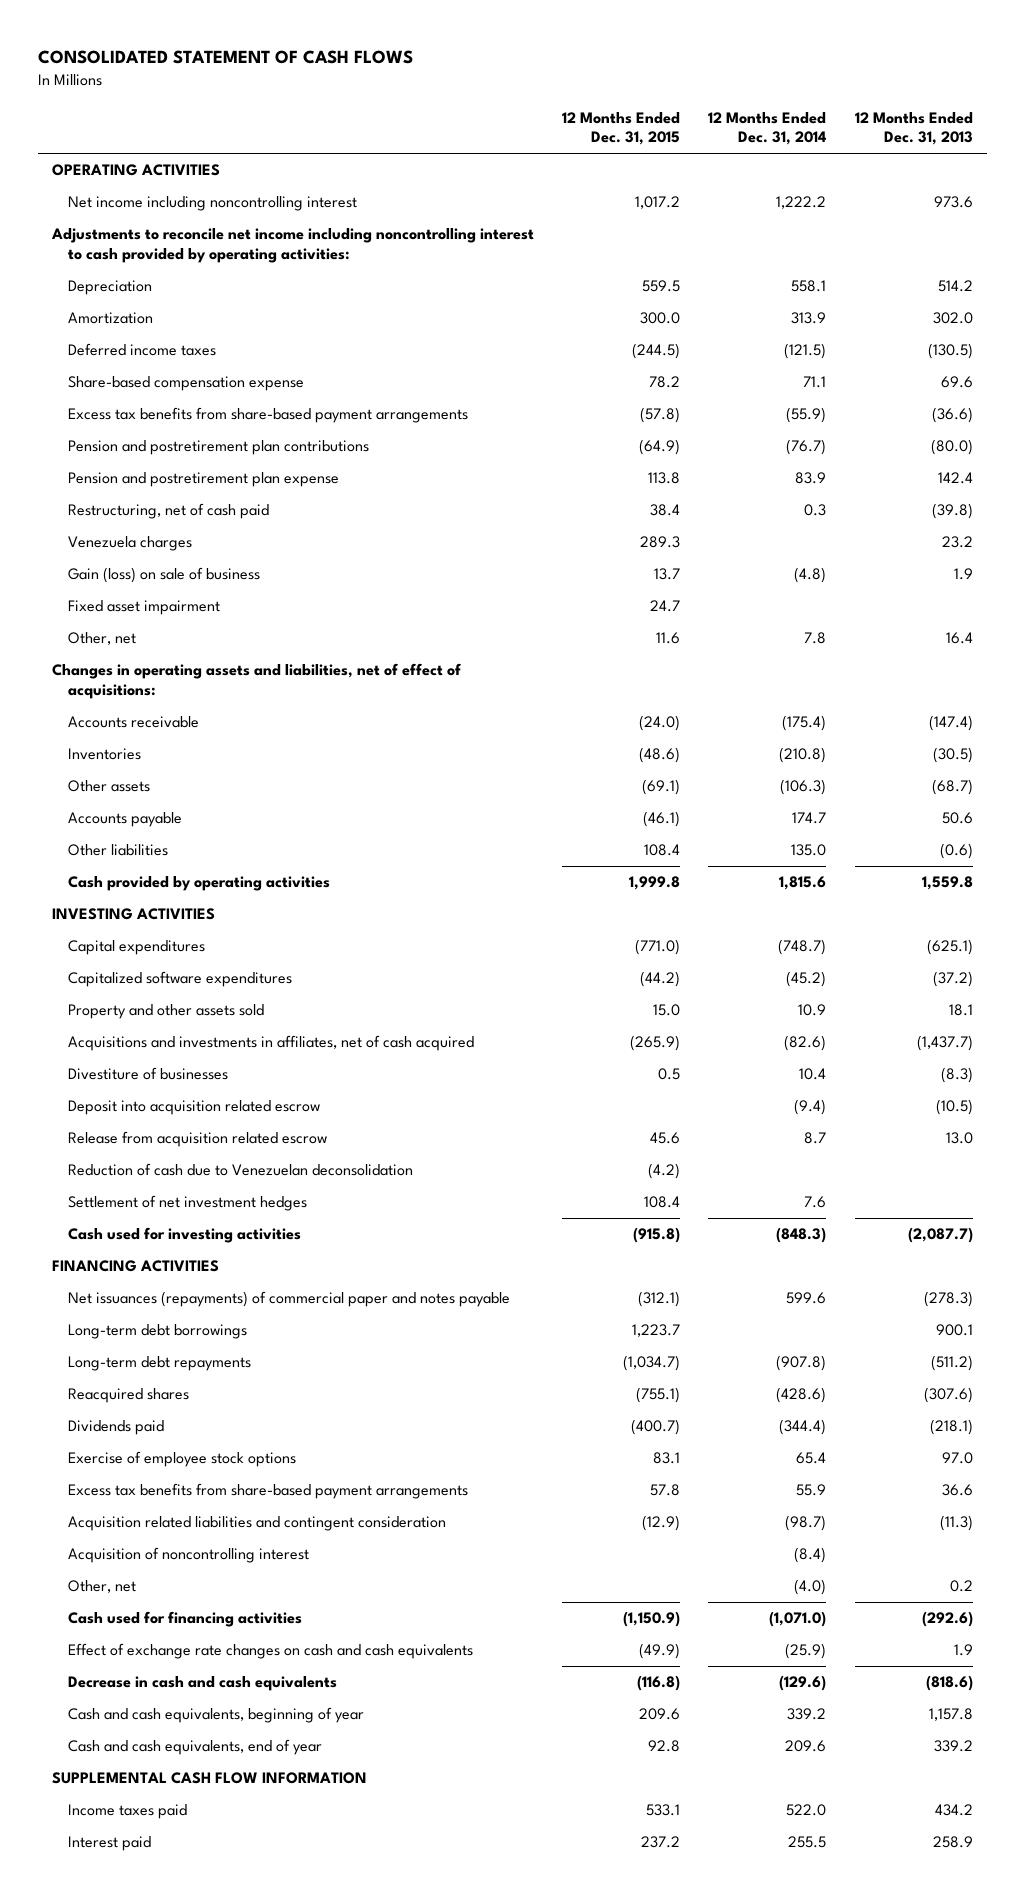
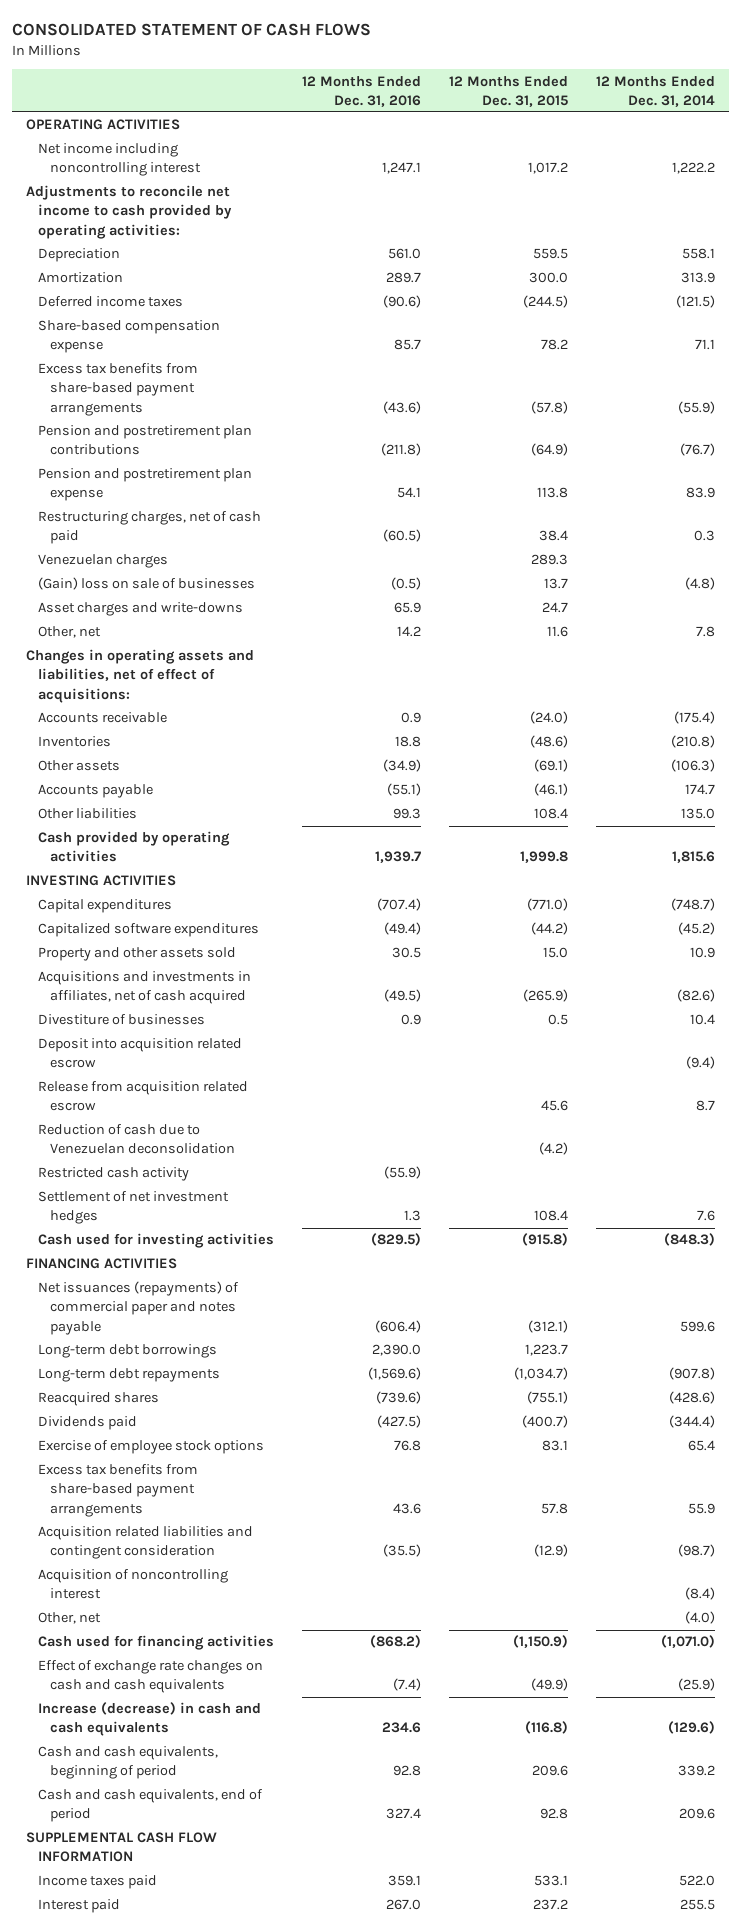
[854,111,973,146] 12 Months Ended Dec. 31, 2013 -> none
none -> [302,75,422,107] 12 Months Ended Dec. 31, 2016
[51,228,535,264] Adjustments to reconcile net income including noncontrolling interest to cash provided by operating activities: -> [25,185,233,239] Adjustments to reconcile net income to cash provided by operating activities:
[67,503,269,520] Restructuring, net of cash paid -> [38,511,262,545] Restructuring charges, net of cash paid
[67,536,192,552] Venezuela charges -> [38,554,169,569] Venezuelan charges
[67,567,260,584] Gain (loss) on sale of business -> [38,577,256,591] (Gain) loss on sale of businesses
[67,600,220,616] Fixed asset impairment -> [38,602,244,617] Asset charges and write-downs
none -> [38,1167,190,1182] Restricted cash activity
[67,1676,337,1692] Decrease in cash and cash equivalents -> [38,1702,262,1737] Increase (decrease) in cash and cash equivalents
[67,1707,364,1724] Cash and cash equivalents, beginning of year -> [38,1746,219,1780] Cash and cash equivalents, beginning of period
[67,1739,322,1756] Cash and cash equivalents, end of year -> [38,1789,264,1823] Cash and cash equivalents, end of period

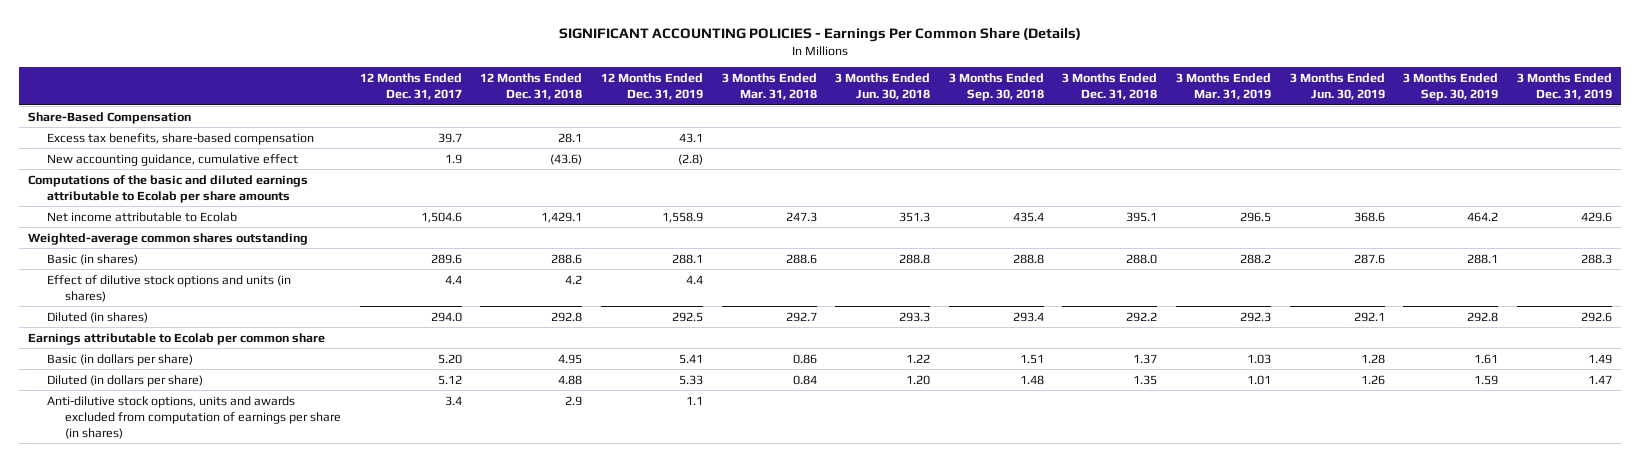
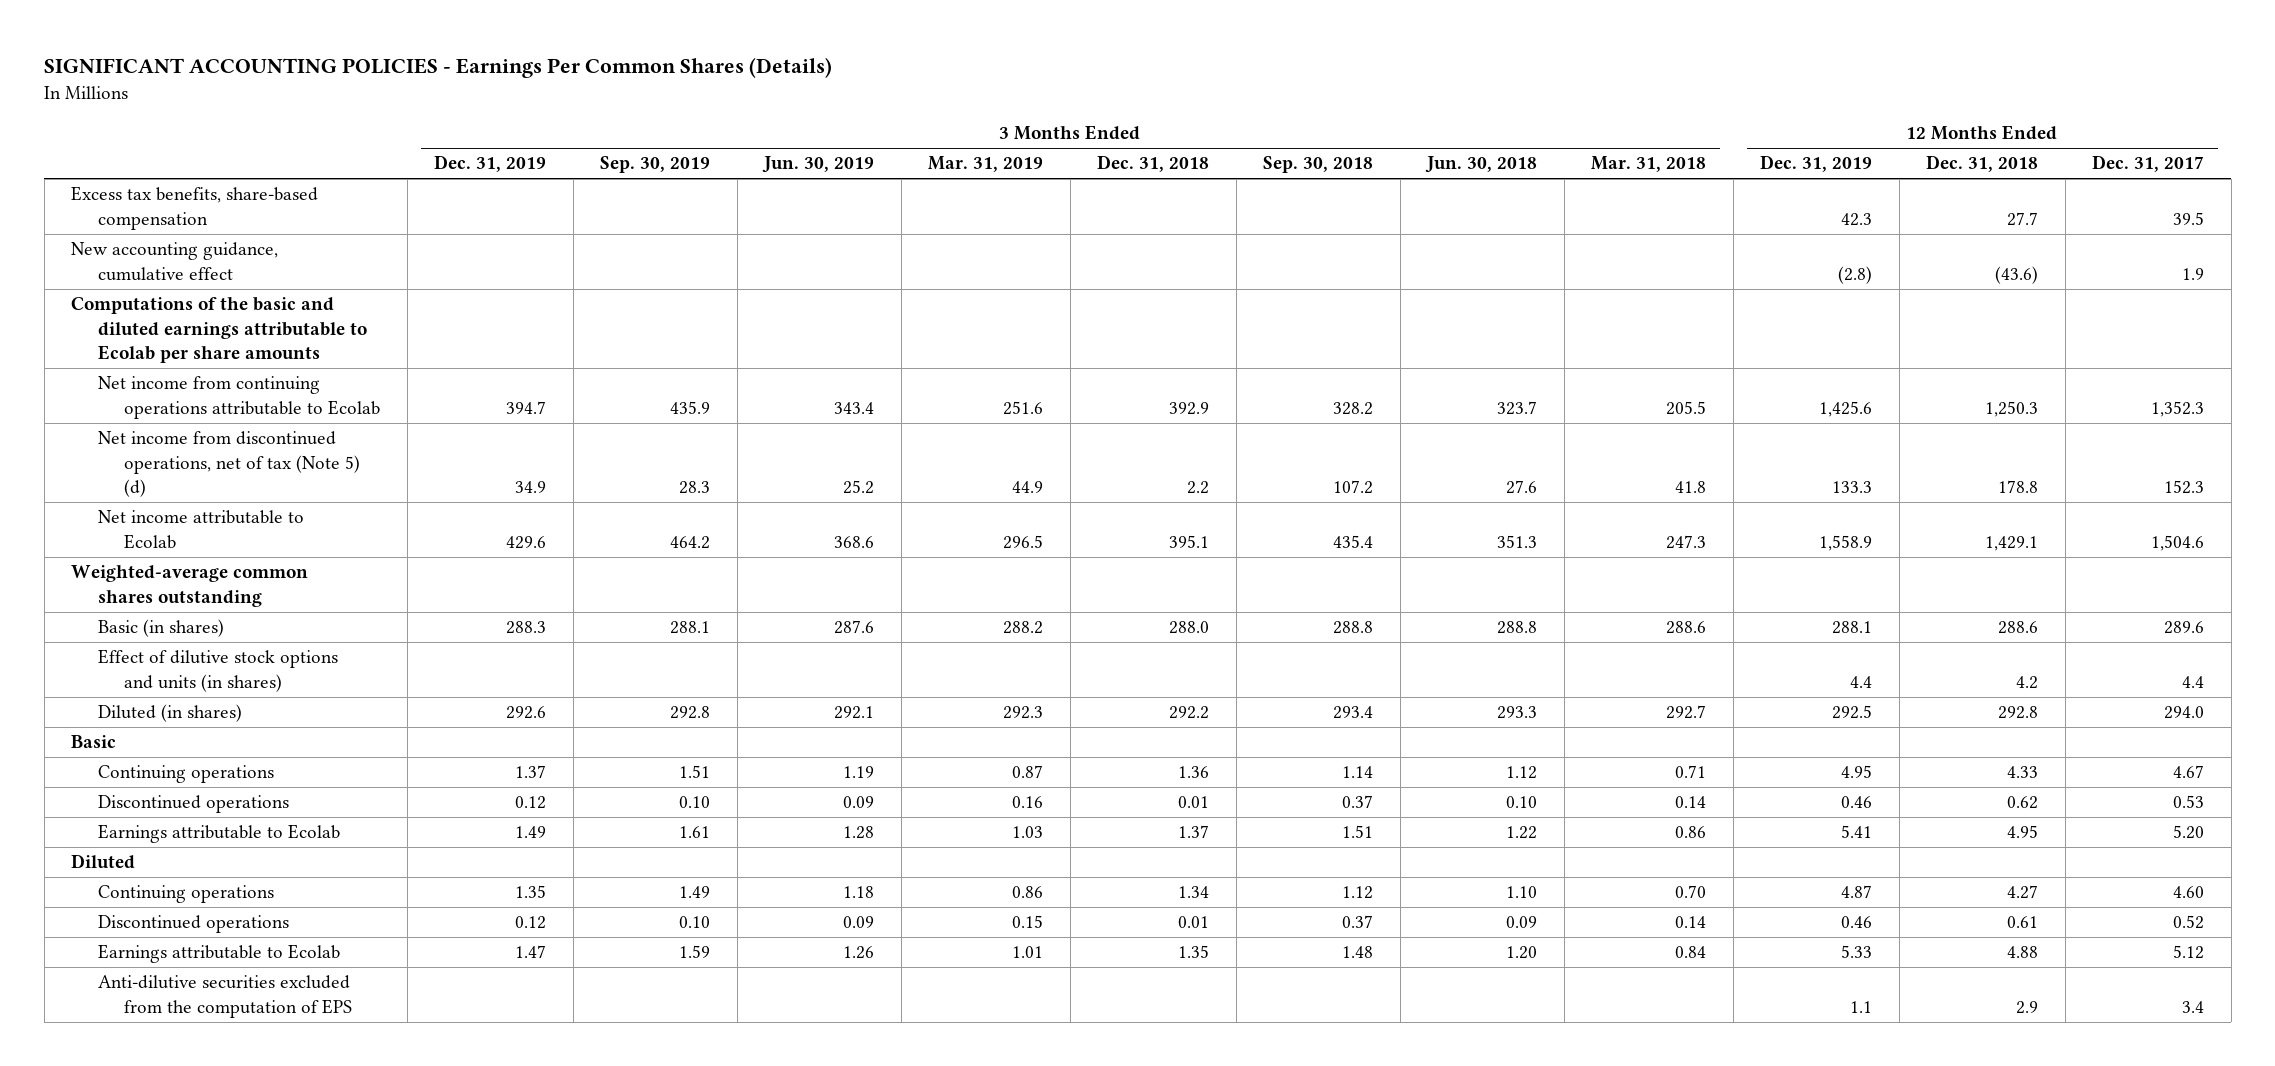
[559,27,1082,43] SIGNIFICANT ACCOUNTING POLICIES - Earnings Per Common Share (Details) -> [44,57,833,79] SIGNIFICANT ACCOUNTING POLICIES - Earnings Per Common Shares (Details)
[28,111,192,124] Share-Based Compensation -> none
[437,132,462,143] 39.7 -> [2173,211,2205,225] 39.5
[558,132,583,143] 28.1 -> [2007,211,2039,226] 27.7
[678,132,703,143] 43.1 -> [1841,212,1873,226] 42.3
none -> [97,376,381,419] Net income from continuing operations attributable to Ecolab
none -> [97,431,361,497] Net income from discontinued operations, net of tax (Note 5) (d)
[28,332,326,345] Earnings attributable to Ecolab per common share -> none
none -> [71,735,117,749] Basic
none -> [97,765,274,784] Continuing operations
none -> [97,795,289,814] Discontinued operations
[46,353,193,366] Basic (in dollars per share) -> [97,824,340,844] Earnings attributable to Ecolab
none -> [71,854,136,870] Diluted
none -> [97,885,274,904] Continuing operations
none -> [97,915,289,934] Discontinued operations
[46,374,203,387] Diluted (in dollars per share) -> [97,944,340,964] Earnings attributable to Ecolab
[46,395,341,439] Anti-dilutive stock options, units and awards excluded from computation of earnings per share (in shares) -> [97,975,353,1018] Anti-dilutive securities excluded from the computation of EPS

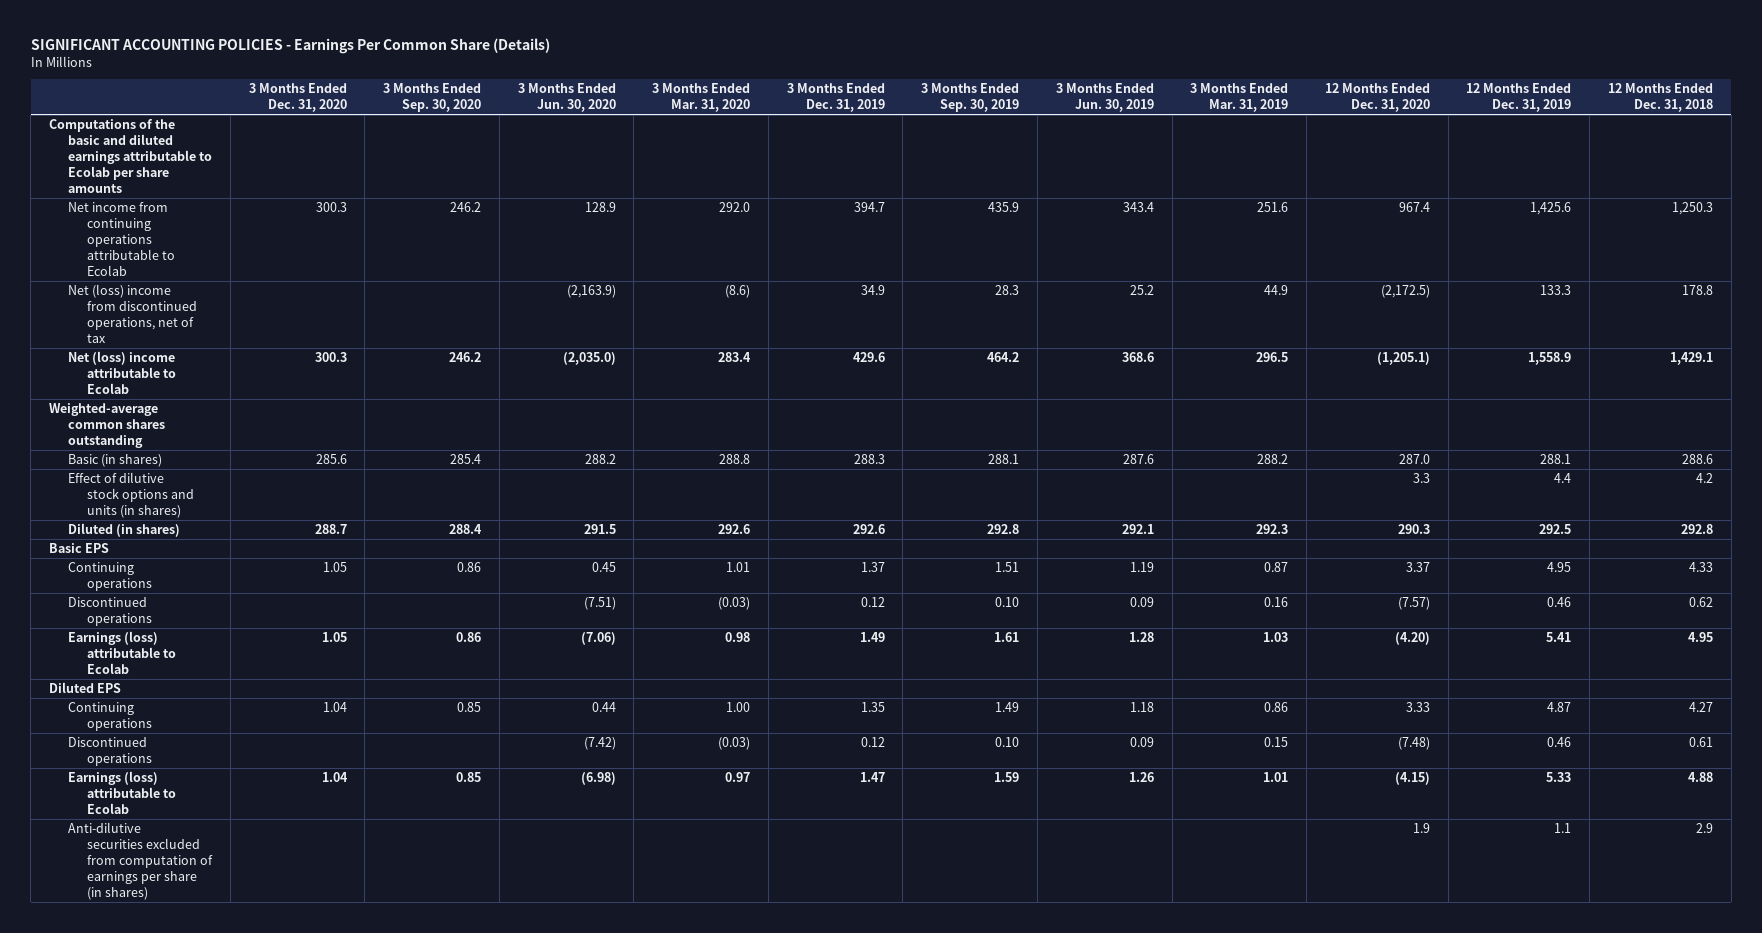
[44,57,833,79] SIGNIFICANT ACCOUNTING POLICIES - Earnings Per Common Shares (Details) -> [30,38,550,55] SIGNIFICANT ACCOUNTING POLICIES - Earnings Per Common Share (Details)
[1097,155,1210,173] Dec. 31, 2018 -> none
[1263,156,1374,174] Sep. 30, 2018 -> none
[1425,156,1538,174] Jun. 30, 2018 -> none
[1591,156,1707,173] Mar. 31, 2018 -> none
[2092,155,2205,173] Dec. 31, 2017 -> none
none -> [248,83,347,113] 3 Months Ended Dec. 31, 2020
none -> [383,83,482,113] 3 Months Ended Sep. 30, 2020
none -> [517,83,616,113] 3 Months Ended Jun. 30, 2020
none -> [652,83,751,113] 3 Months Ended Mar. 31, 2020
none -> [1324,83,1430,113] 12 Months Ended Dec. 31, 2020
[71,186,319,230] Excess tax benefits, share-based compensation -> none
[71,242,279,281] New accounting guidance, cumulative effect -> none
[97,431,361,497] Net income from discontinued operations, net of tax (Note 5) (d) -> [67,284,197,344] Net (loss) income from discontinued operations, net of tax
[97,510,304,549] Net income attributable to Ecolab -> [67,351,176,395] Net (loss) income attributable to Ecolab
[71,735,117,749] Basic -> [49,543,110,554] Basic EPS
[97,824,340,844] Earnings attributable to Ecolab -> [67,631,176,675] Earnings (loss) attributable to Ecolab
[71,854,136,870] Diluted -> [49,682,122,694] Diluted EPS
[97,944,340,964] Earnings attributable to Ecolab -> [67,771,176,815] Earnings (loss) attributable to Ecolab
[97,975,353,1018] Anti-dilutive securities excluded from the computation of EPS -> [67,822,213,901] Anti-dilutive securities excluded from computation of earnings per share (in shares)

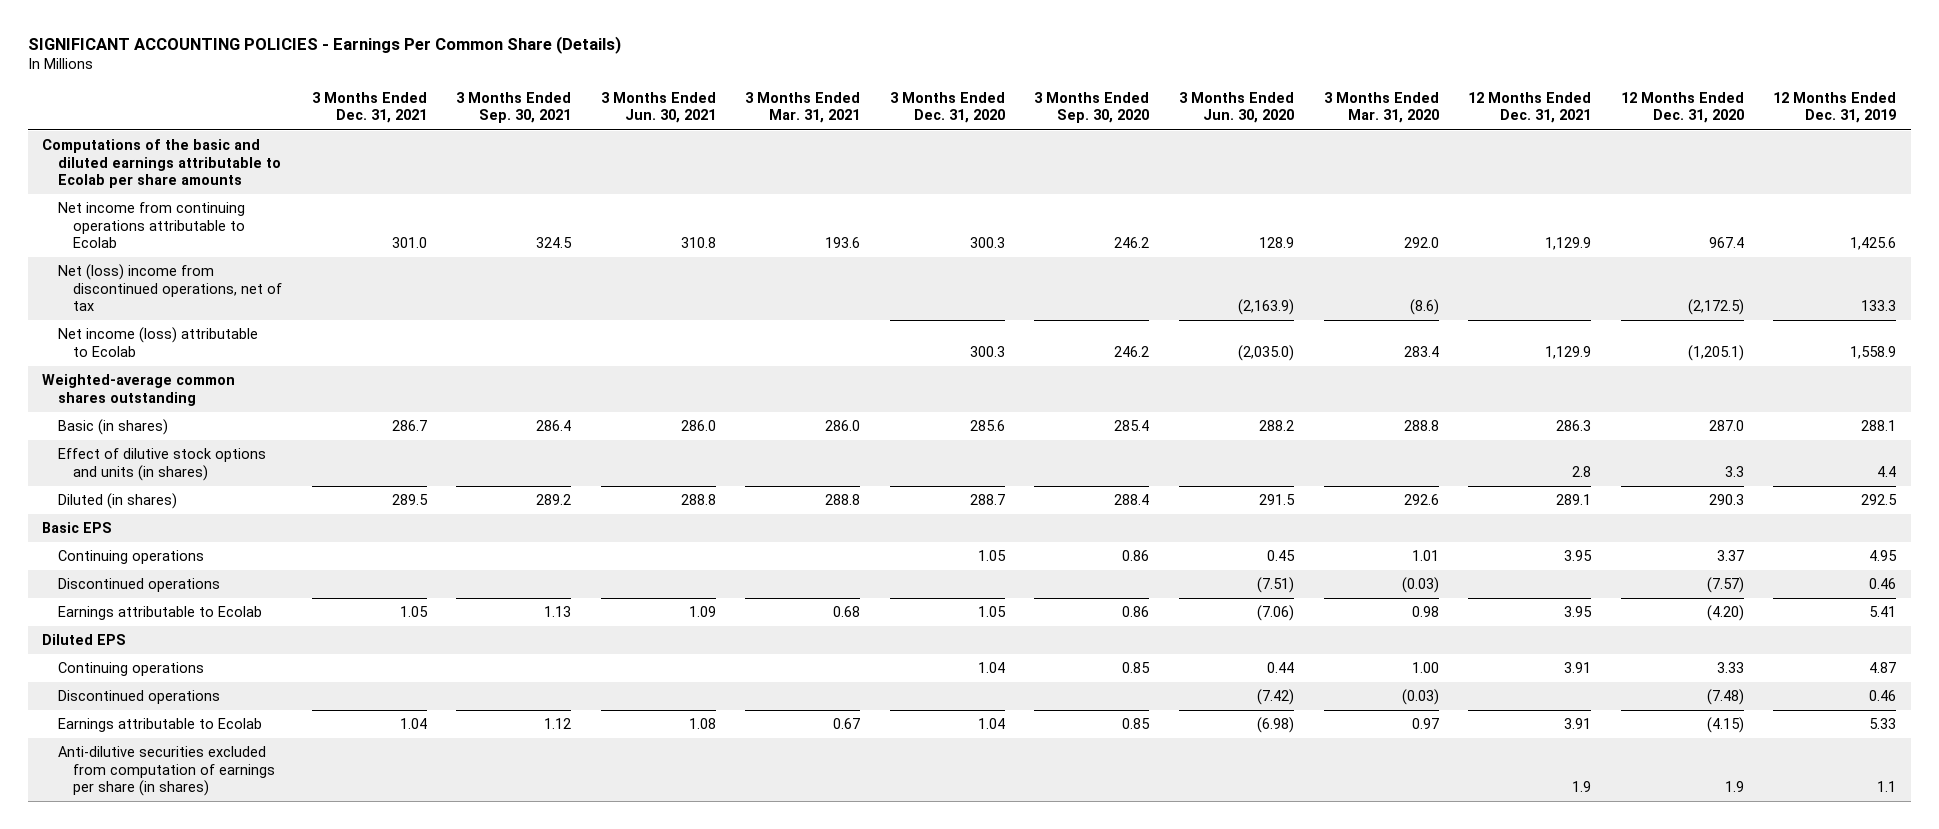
[786,83,885,113] 3 Months Ended Dec. 31, 2019 -> none
[921,83,1020,113] 3 Months Ended Sep. 30, 2019 -> none
[1055,83,1154,113] 3 Months Ended Jun. 30, 2019 -> none
[1190,83,1289,113] 3 Months Ended Mar. 31, 2019 -> none
[1608,83,1714,113] 12 Months Ended Dec. 31, 2018 -> none
none -> [311,91,427,124] 3 Months Ended Dec. 31, 2021
none -> [456,91,572,124] 3 Months Ended Sep. 30, 2021
none -> [600,91,716,124] 3 Months Ended Jun. 30, 2021
none -> [745,91,861,124] 3 Months Ended Mar. 31, 2021
none -> [1468,91,1592,124] 12 Months Ended Dec. 31, 2021
[67,351,176,395] Net (loss) income attributable to Ecolab -> [57,327,258,357] Net income (loss) attributable to Ecolab
[67,631,176,675] Earnings (loss) attributable to Ecolab -> [57,606,262,621] Earnings attributable to Ecolab
[67,771,176,815] Earnings (loss) attributable to Ecolab -> [57,718,262,733] Earnings attributable to Ecolab

